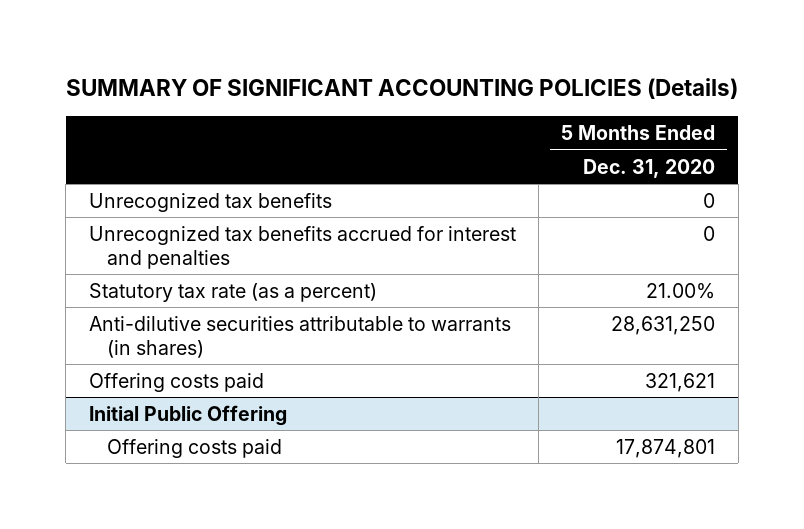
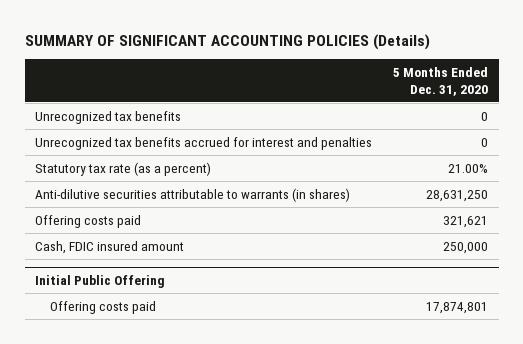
none -> [35,240,185,254] Cash, FDIC insured amount

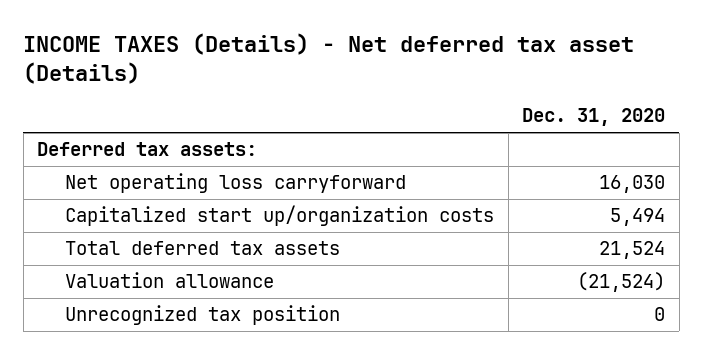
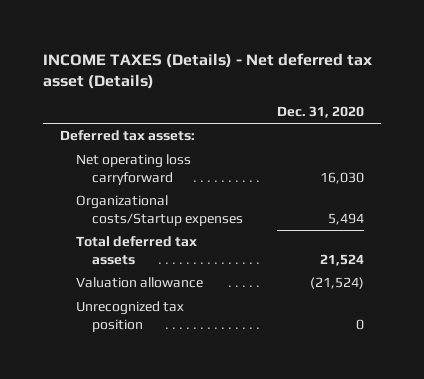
[64,205,494,227] Capitalized start up/organization costs -> [75,195,243,227] Organizational costs/Startup expenses

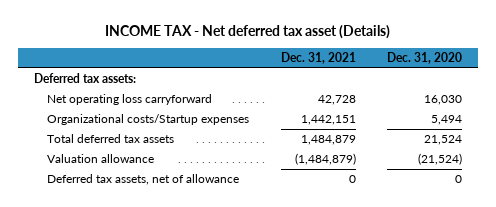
[43,52,373,90] INCOME TAXES (Details) - Net deferred tax asset (Details) -> [105,25,391,40] INCOME TAX - Net deferred tax asset (Details)
none -> [280,51,356,64] Dec. 31, 2021
[75,301,184,333] Unrecognized tax position -> none
none -> [46,174,239,186] Deferred tax assets, net of allowance

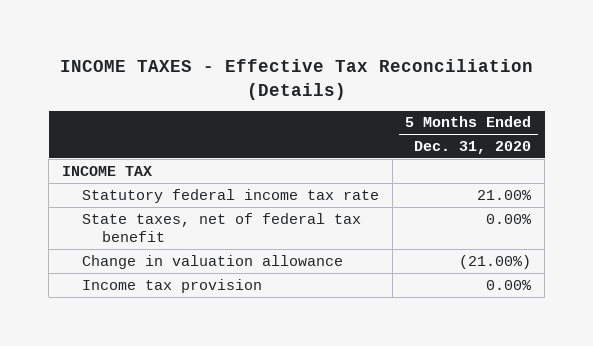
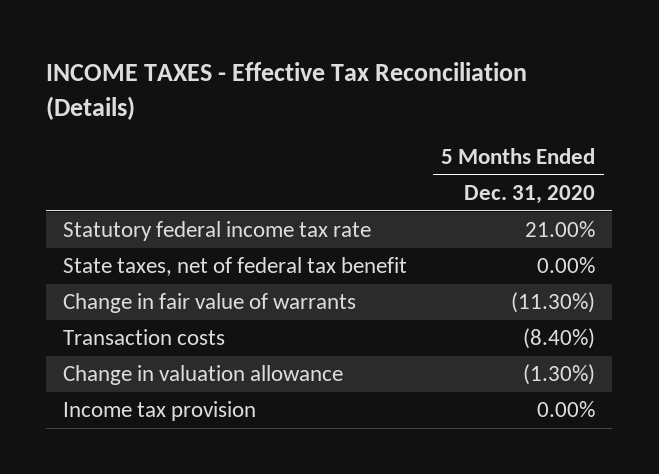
[61,165,152,176] INCOME TAX -> none
none -> [63,293,357,314] Change in fair value of warrants
none -> [63,329,226,346] Transaction costs
[459,254,532,269] (21.00%) -> [523,364,596,386] (1.30%)

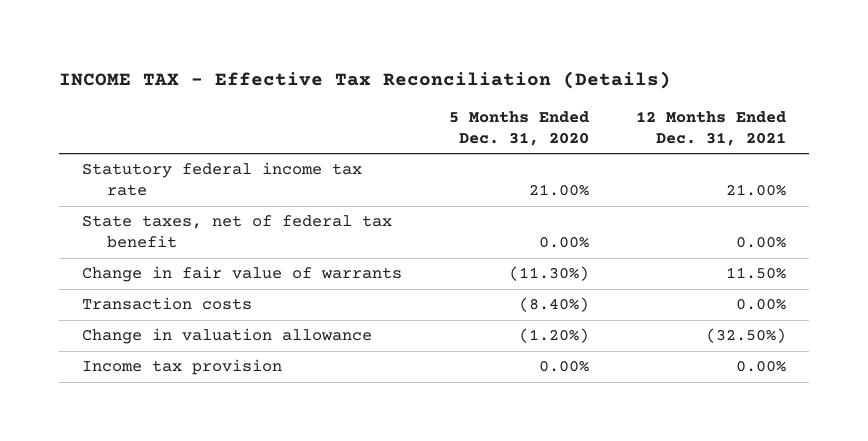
[46,62,528,121] INCOME TAXES - Effective Tax Reconciliation (Details) -> [58,70,671,89] INCOME TAX - Effective Tax Reconciliation (Details)
none -> [635,111,786,146] 12 Months Ended Dec. 31, 2021
[523,364,596,386] (1.30%) -> [518,328,589,344] (1.20%)

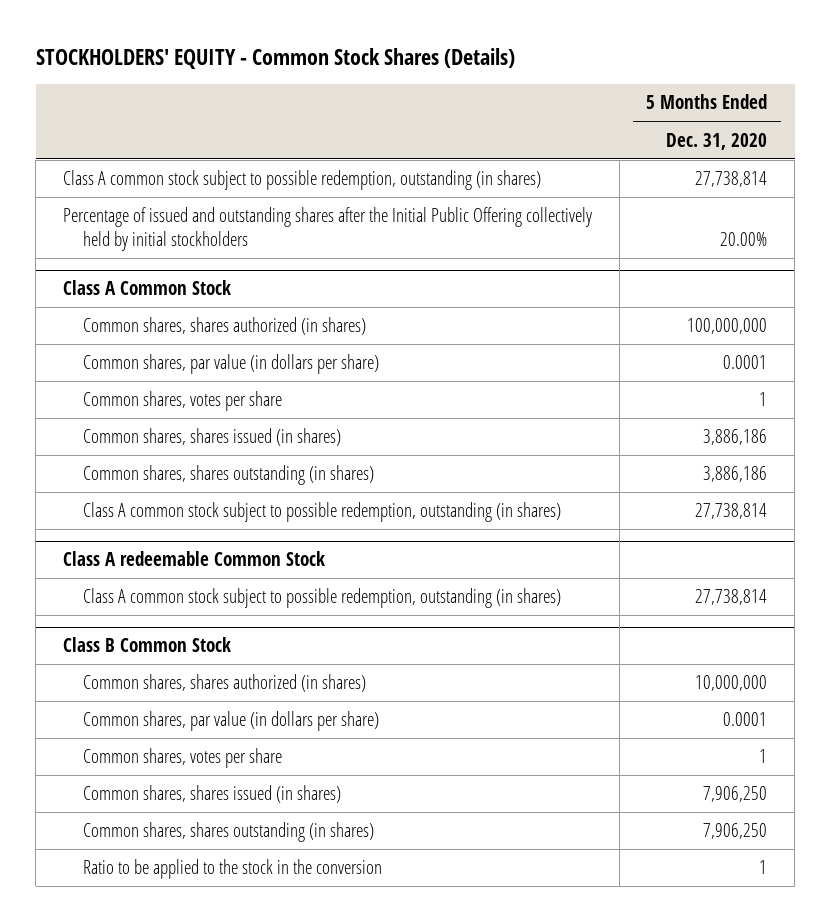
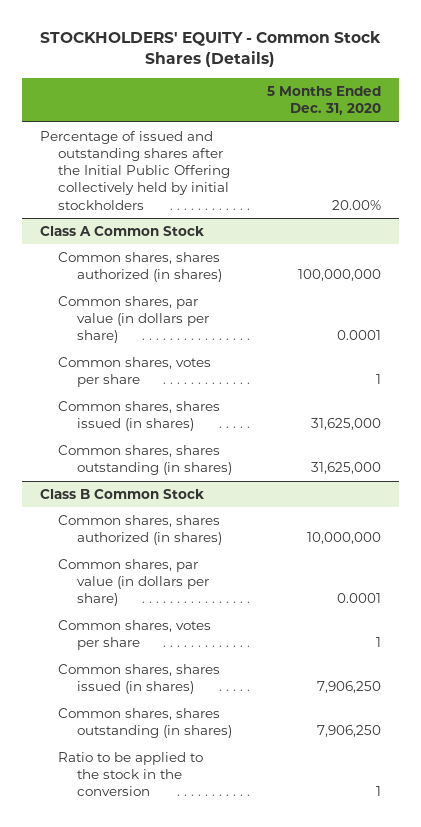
[63,170,542,191] Class A common stock subject to possible redemption, outstanding (in shares) -> none
[83,502,562,523] Class A common stock subject to possible redemption, outstanding (in shares) -> none
[63,551,326,567] Class A redeemable Common Stock -> none
[83,588,562,609] Class A common stock subject to possible redemption, outstanding (in shares) -> none
[703,429,768,446] 3,886,186 -> [311,418,382,431] 31,625,000
[703,466,768,483] 3,886,186 -> [311,462,382,475] 31,625,000

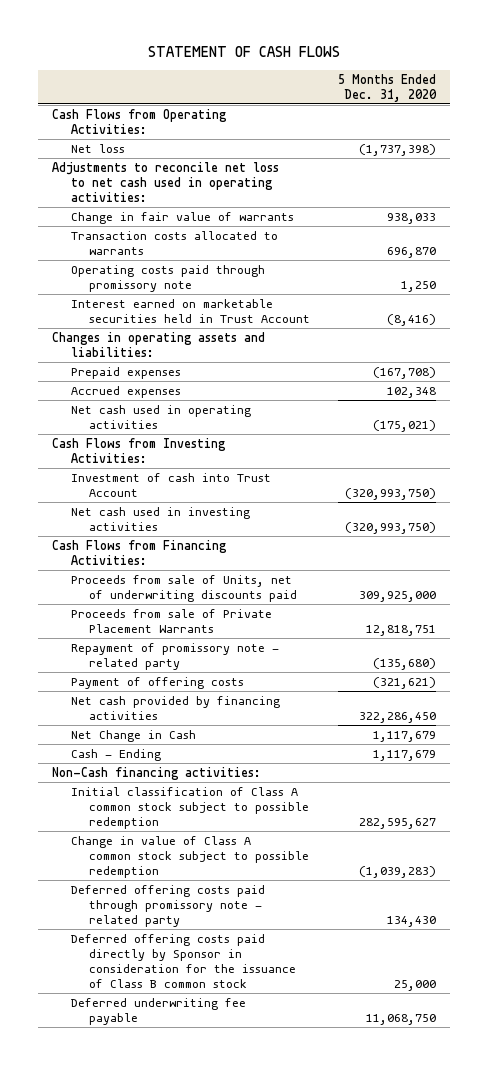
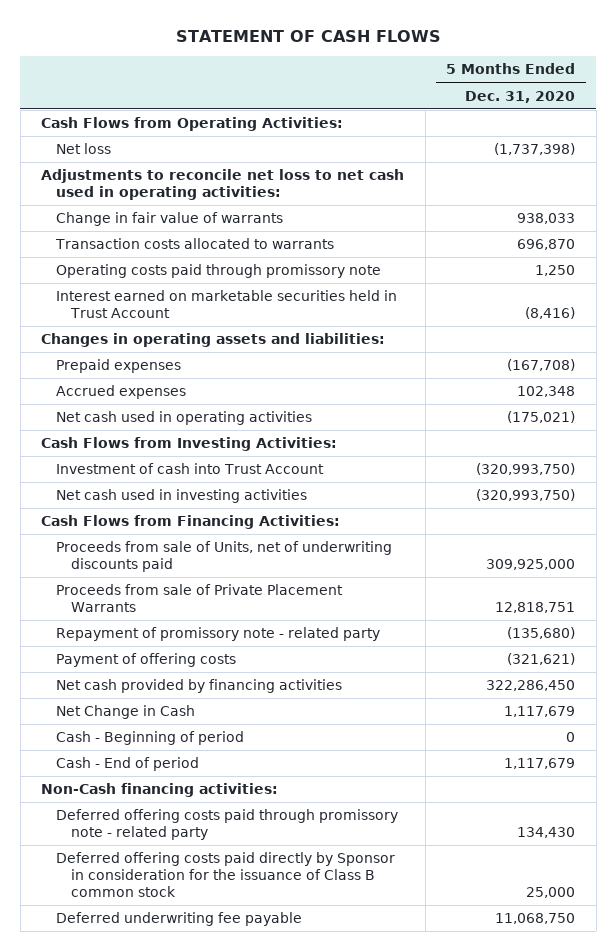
[70,748,161,761] Cash - Ending -> [56,731,245,746] Cash - Beginning of period
[373,749,437,761] 1,117,679 -> [566,732,576,743] 0
none -> [56,757,200,772] Cash - End of period
[70,786,310,829] Initial classification of Class A common stock subject to possible redemption -> none
[70,835,310,878] Change in value of Class A common stock subject to possible redemption -> none

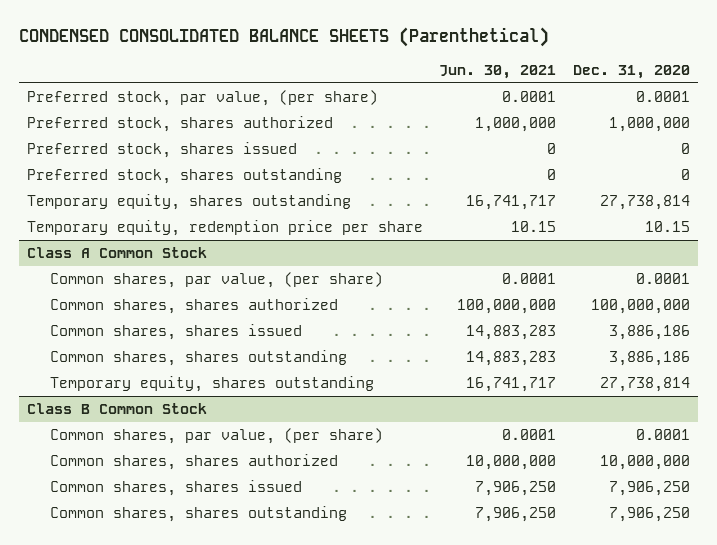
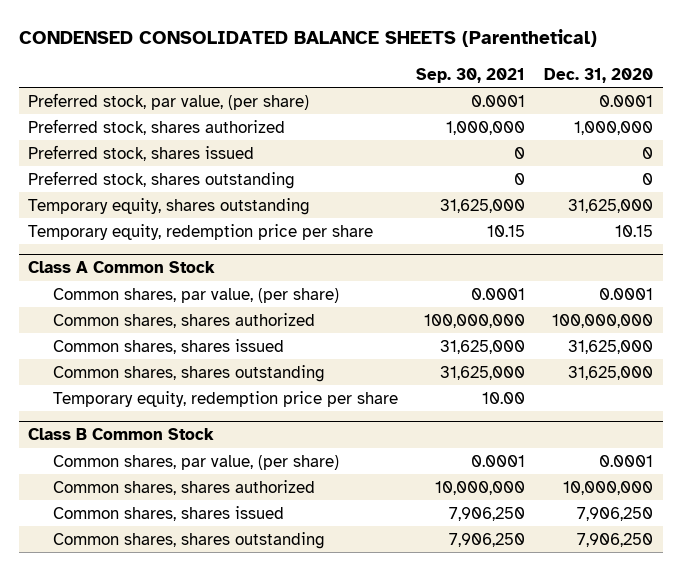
[439,65,557,80] Jun. 30, 2021 -> none
none -> [416,67,526,83] Sep. 30, 2021
[599,195,690,211] 27,738,814 -> [568,198,654,213] 31,625,000
[50,376,375,393] Temporary equity, shares outstanding -> none
[608,325,690,341] 3,886,186 -> [568,339,654,354] 31,625,000
[608,351,690,367] 3,886,186 -> [568,365,654,380] 31,625,000
none -> [52,390,398,407] Temporary equity, redemption price per share

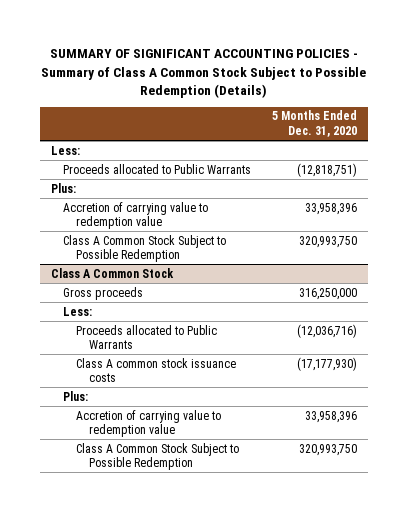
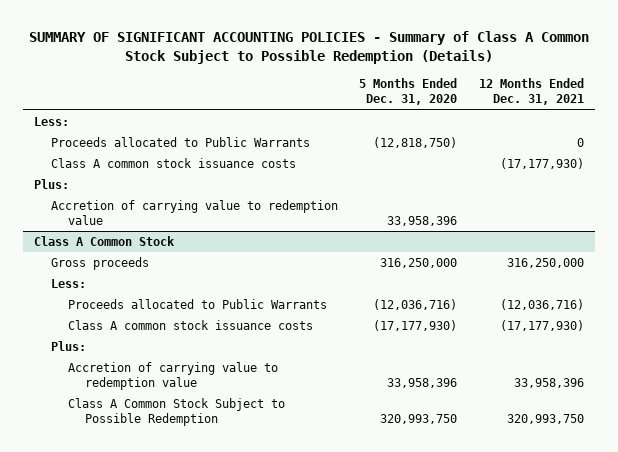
none -> [478,78,584,106] 12 Months Ended Dec. 31, 2021
[297,162,358,177] (12,818,751) -> [373,137,458,149] (12,818,750)
none -> [50,158,296,169] Class A common stock issuance costs
[63,234,227,263] Class A Common Stock Subject to Possible Redemption -> none

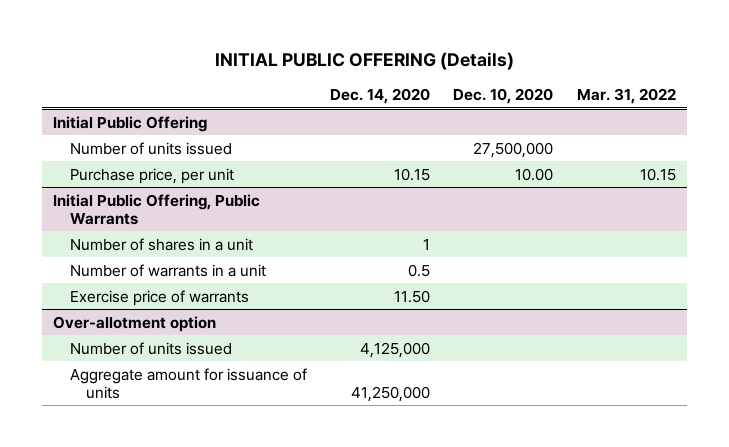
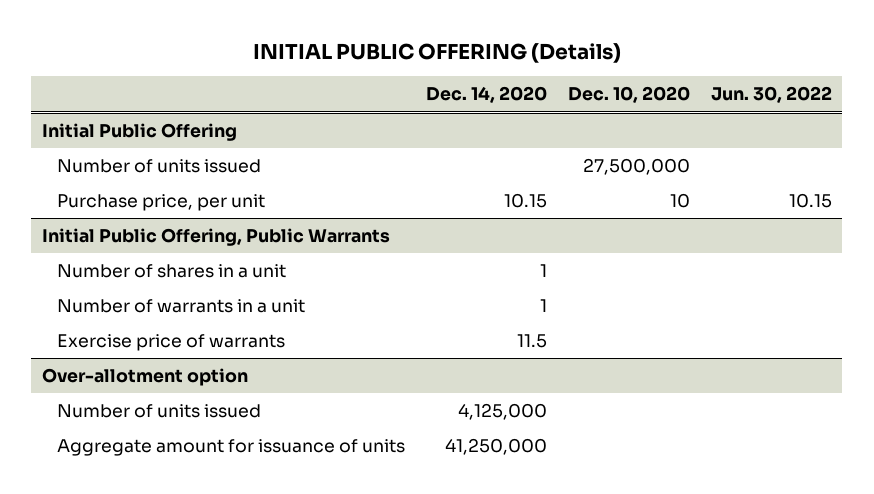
[576,88,676,105] Mar. 31, 2022 -> none
none -> [710,86,832,104] Jun. 30, 2022
[515,167,554,181] 10.00 -> [669,193,690,209] 10
[408,263,431,277] 0.5 -> [539,299,547,313] 1
[394,289,431,303] 11.50 -> [516,334,547,349] 11.5

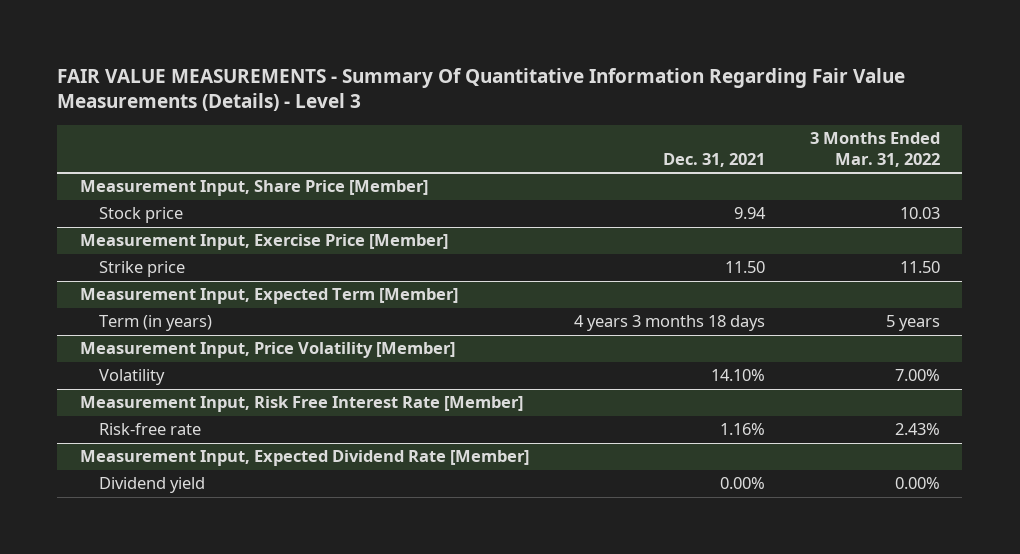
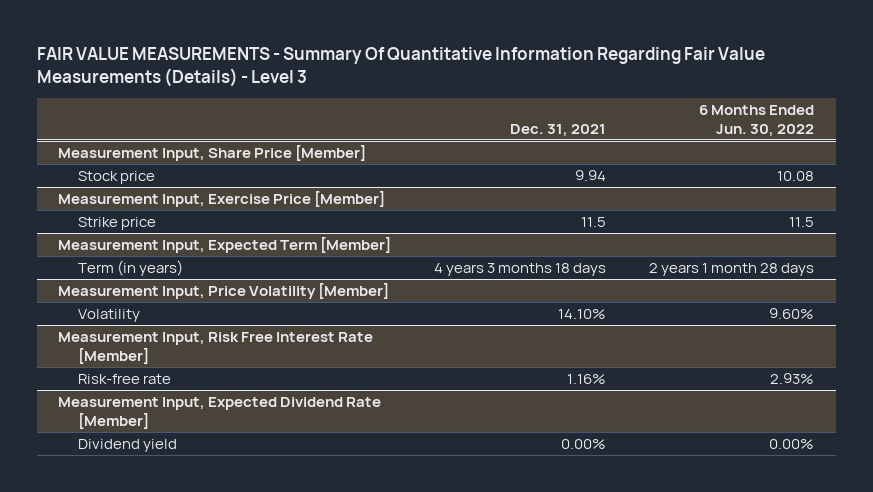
[809,132,940,167] 3 Months Ended Mar. 31, 2022 -> none
none -> [699,104,815,137] 6 Months Ended Jun. 30, 2022
[724,261,765,274] 11.50 -> [581,216,607,227] 11.5

